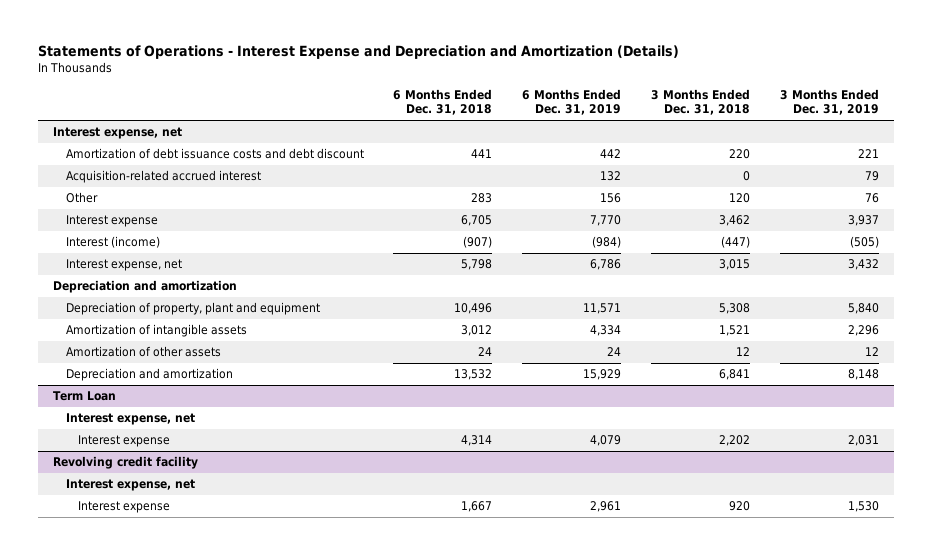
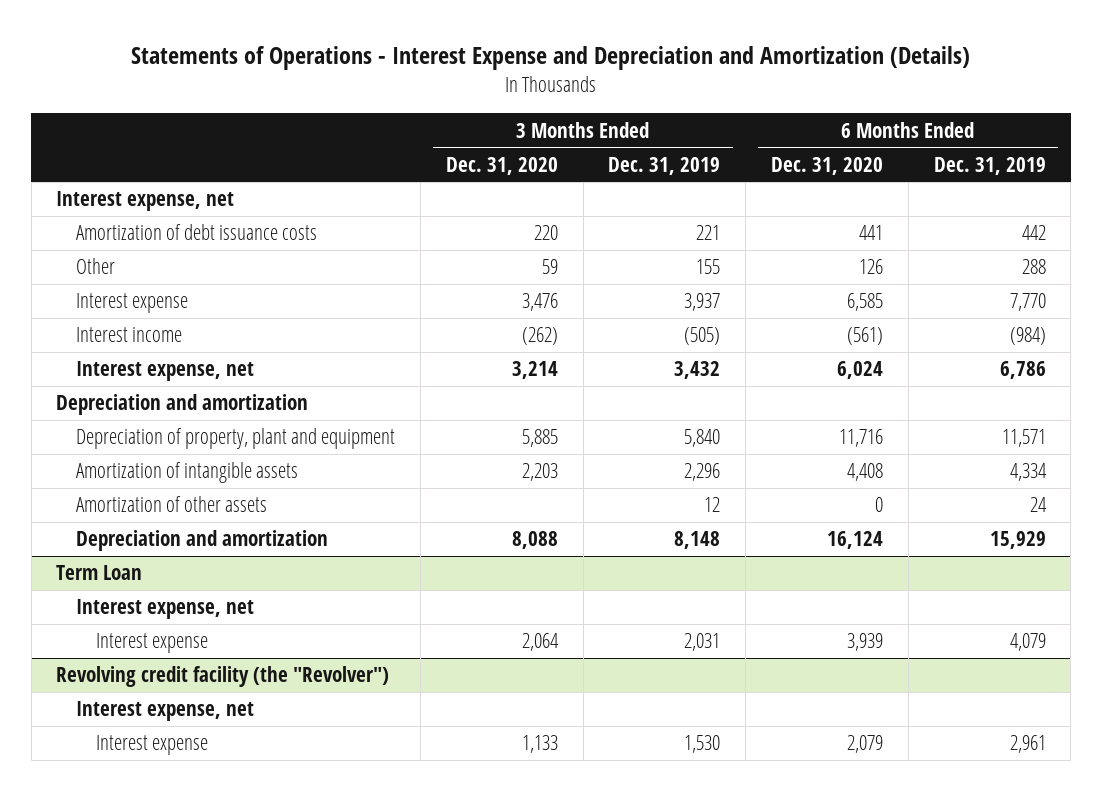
[393,89,493,116] 6 Months Ended Dec. 31, 2018 -> none
[650,89,750,116] 3 Months Ended Dec. 31, 2018 -> none
none -> [445,156,558,175] Dec. 31, 2020
none -> [770,156,883,175] Dec. 31, 2020
[65,170,261,184] Acquisition-related accrued interest -> none
[65,148,364,160] Amortization of debt issuance costs and debt discount -> [76,224,318,241] Amortization of debt issuance costs
[600,193,622,204] 156 -> [1021,259,1046,275] 288
[864,193,879,204] 76 -> [696,259,721,275] 155
[65,236,160,249] Interest (income) -> [76,327,183,343] Interest income
[52,456,198,470] Revolving credit facility -> [56,666,390,688] Revolving credit facility (the "Revolver")

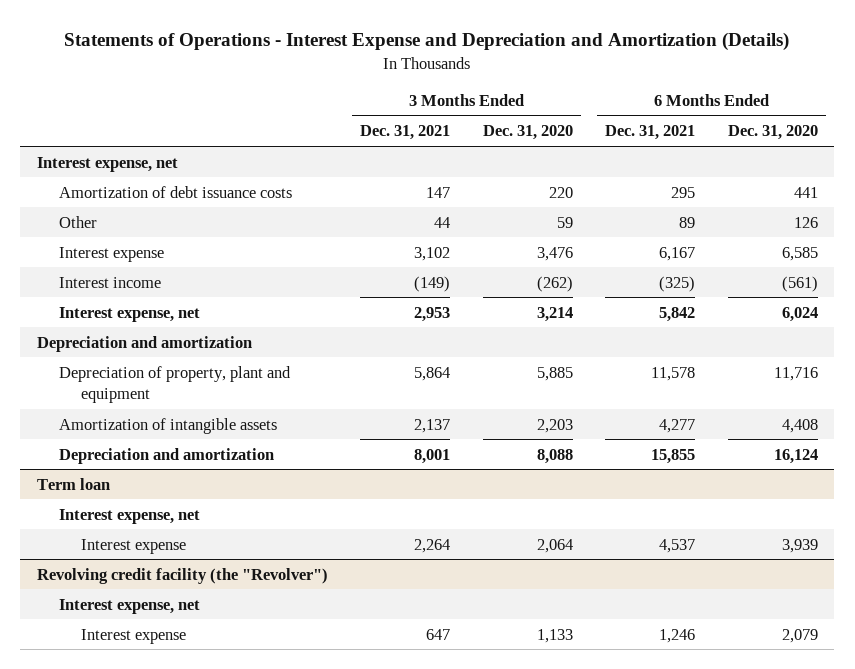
[608,156,721,175] Dec. 31, 2019 -> none
[933,156,1046,175] Dec. 31, 2019 -> none
none -> [360,125,451,141] Dec. 31, 2021
none -> [605,125,696,141] Dec. 31, 2021
[76,496,268,513] Amortization of other assets -> none
[56,565,143,581] Term Loan -> [36,477,110,490] Term loan

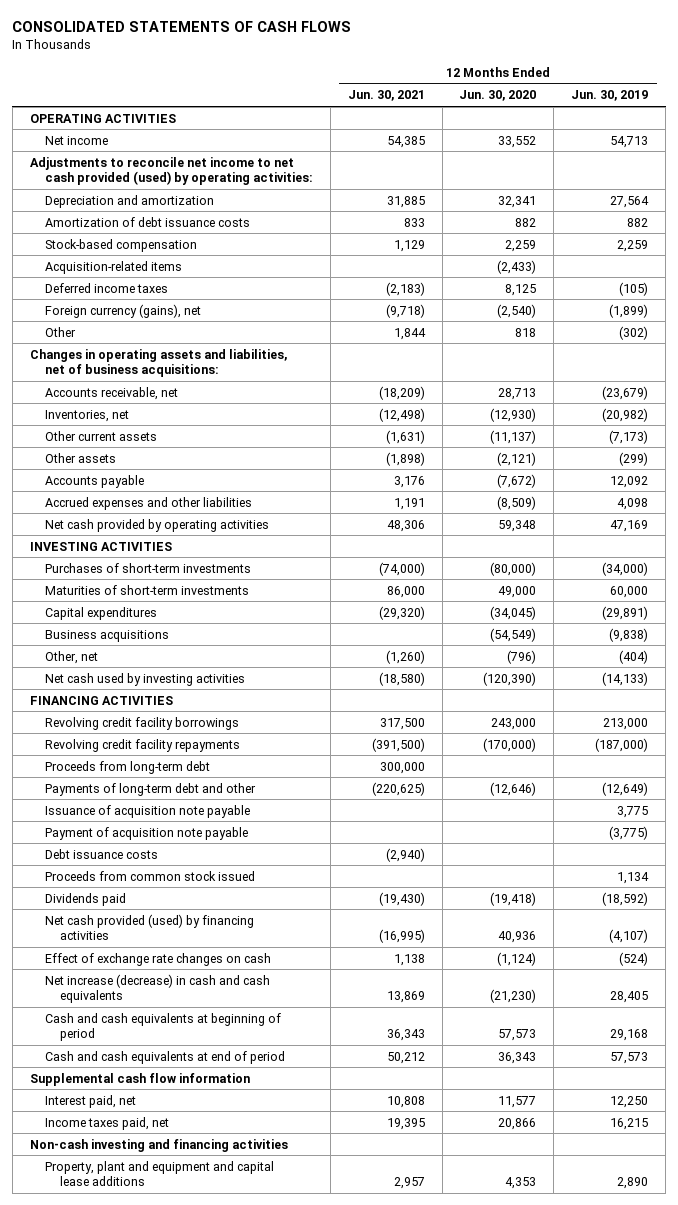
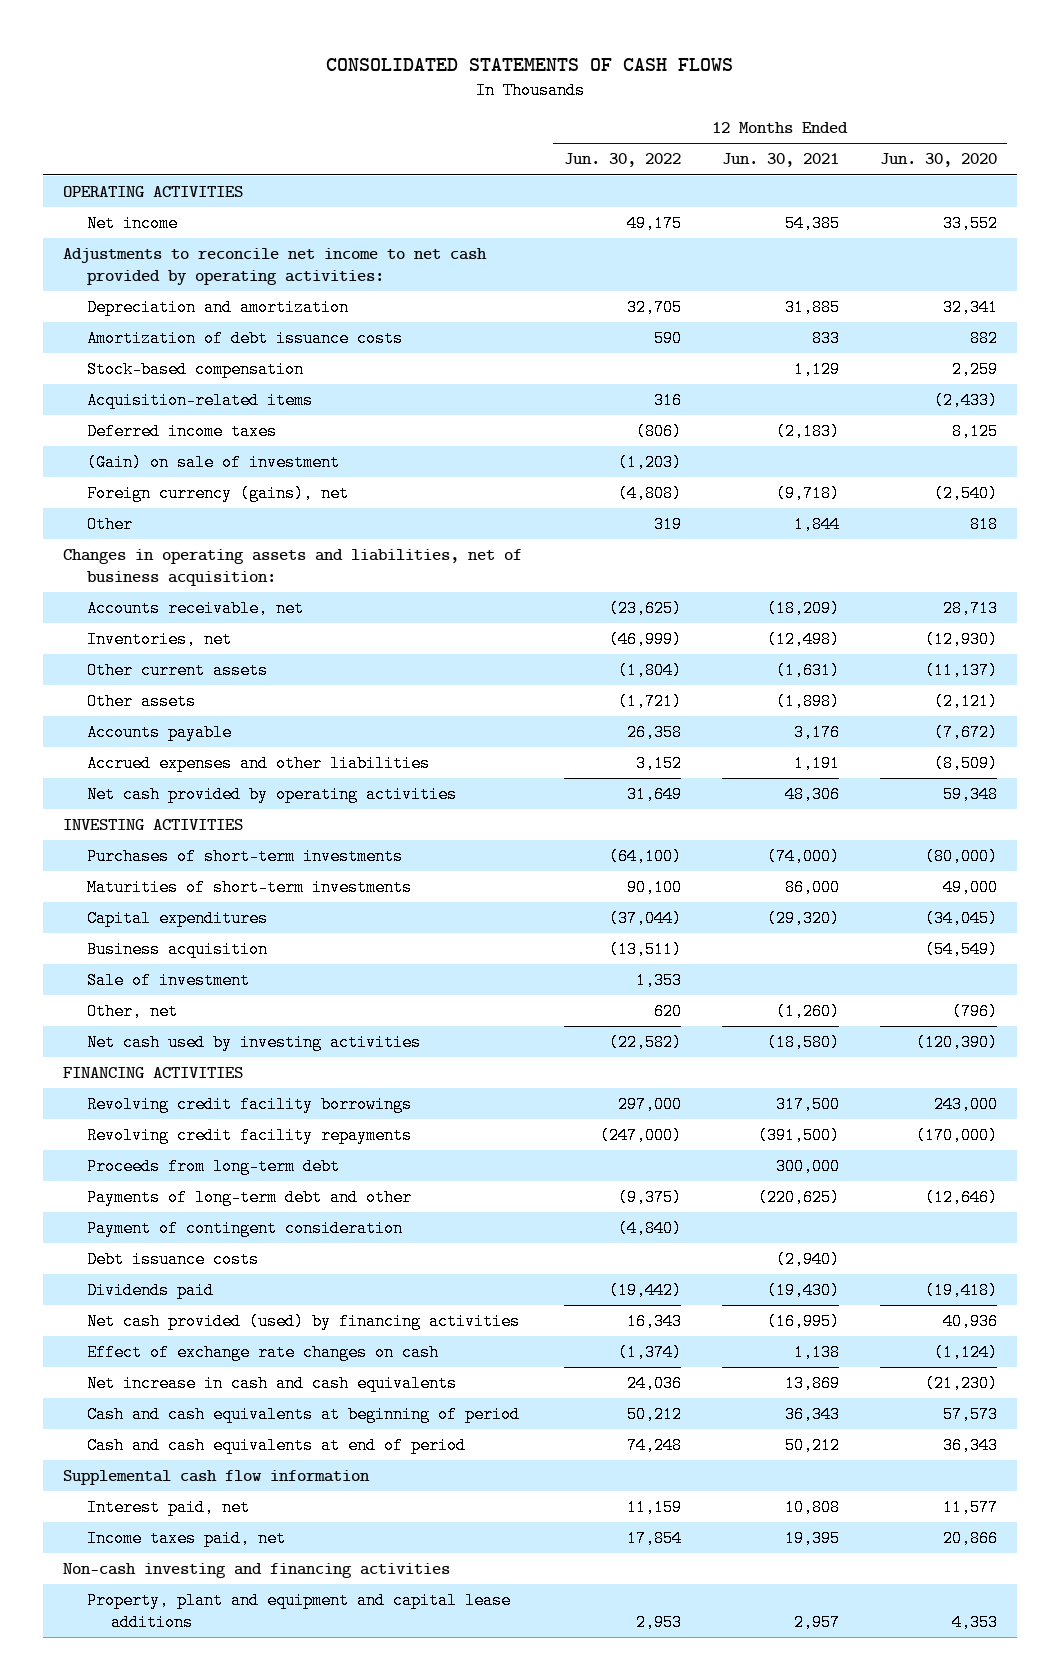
[571,90,649,102] Jun. 30, 2019 -> none
none -> [563,153,681,168] Jun. 30, 2022
[29,156,313,186] Adjustments to reconcile net income to net cash provided (used) by operating activities: -> [63,247,488,285] Adjustments to reconcile net income to net cash provided by operating activities:
none -> [87,453,341,471] (Gain) on sale of investment
[29,348,287,378] Changes in operating assets and liabilities, net of business acquisitions: -> [63,548,523,586] Changes in operating assets and liabilities, net of business acquisition:
[44,629,169,642] Business acquisitions -> [87,940,269,958] Business acquisition
none -> [87,971,251,989] Sale of investment
[44,804,250,818] Issuance of acquisition note payable -> none
[44,826,248,840] Payment of acquisition note payable -> none
none -> [87,1219,404,1237] Payment of contingent consideration
[44,870,255,881] Proceeds from common stock issued -> none
[44,973,270,1004] Net increase (decrease) in cash and cash equivalents -> [87,1374,458,1392] Net increase in cash and cash equivalents

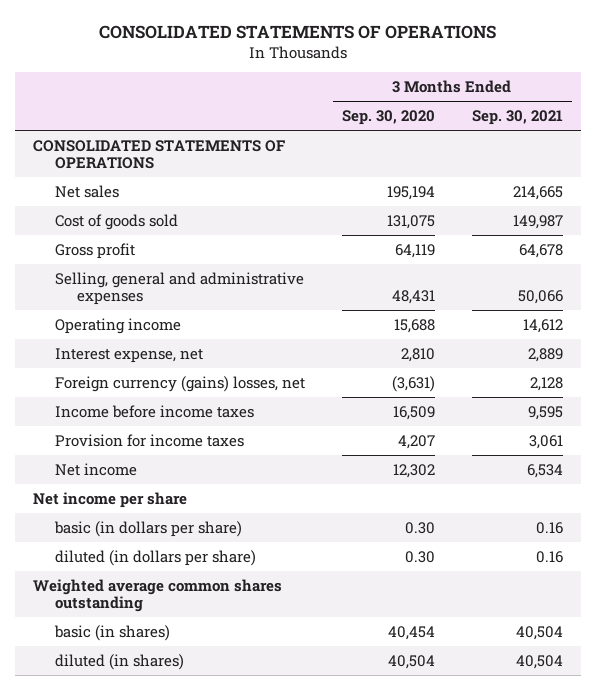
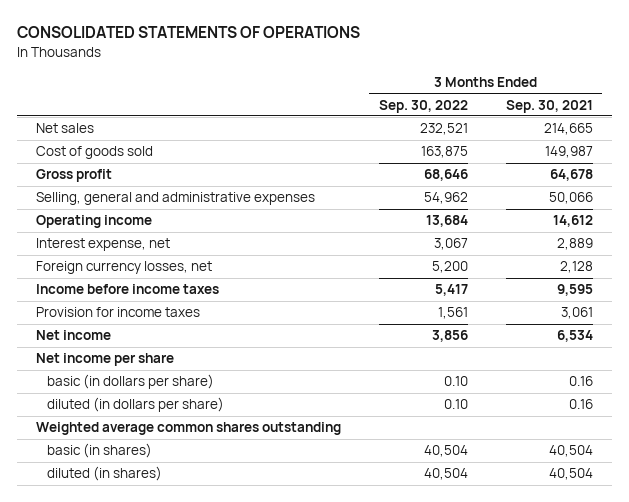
[341,110,435,126] Sep. 30, 2020 -> none
none -> [378,99,468,113] Sep. 30, 2022
[33,139,286,170] CONSOLIDATED STATEMENTS OF OPERATIONS -> none
[54,375,305,392] Foreign currency (gains) losses, net -> [35,261,212,275] Foreign currency losses, net

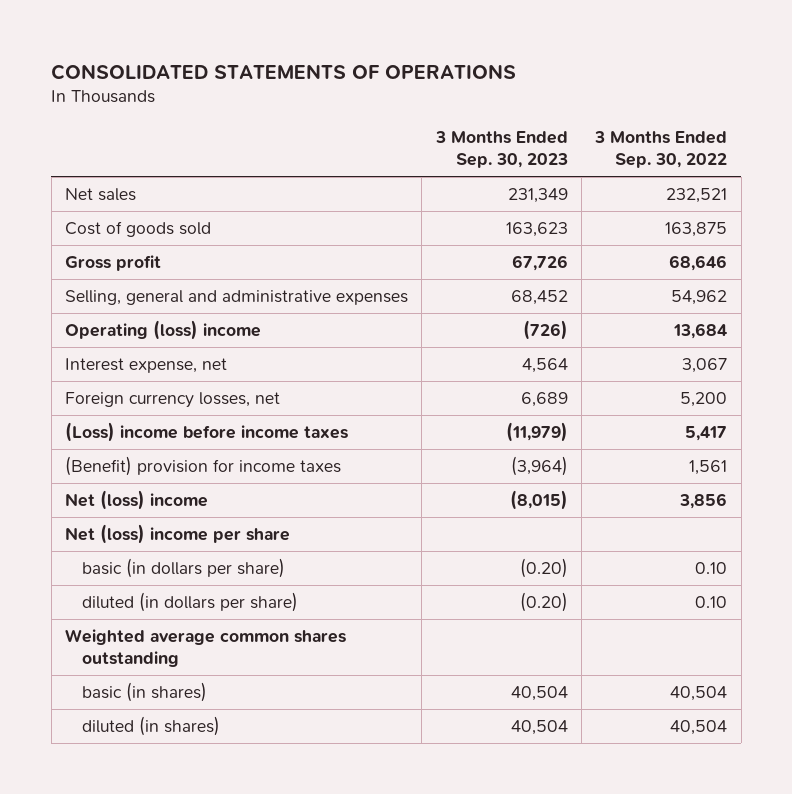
[505,99,593,113] Sep. 30, 2021 -> none
none -> [434,130,568,169] 3 Months Ended Sep. 30, 2023
[35,215,152,229] Operating income -> [65,319,262,340] Operating (loss) income
[35,284,219,295] Income before income taxes -> [65,421,349,442] (Loss) income before income taxes
[35,307,200,318] Provision for income taxes -> [65,455,342,476] (Benefit) provision for income taxes
[35,330,111,341] Net income -> [65,489,209,510] Net (loss) income
[35,353,174,367] Net income per share -> [65,523,291,544] Net (loss) income per share

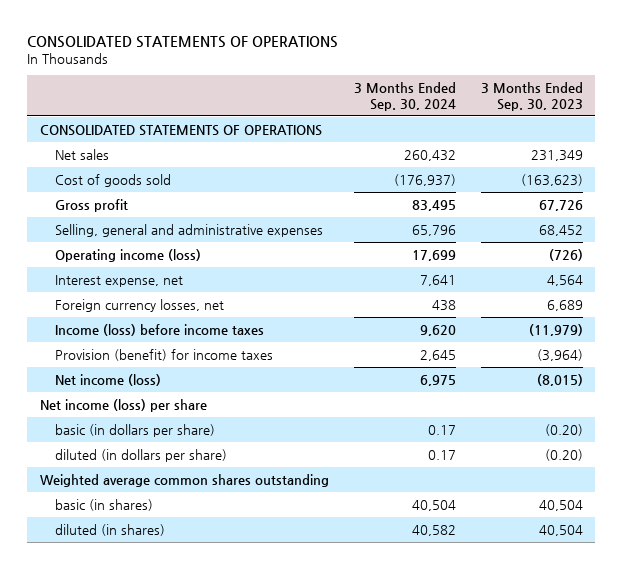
[594,130,728,169] 3 Months Ended Sep. 30, 2022 -> none
none -> [353,82,456,111] 3 Months Ended Sep. 30, 2024
none -> [39,124,322,136] CONSOLIDATED STATEMENTS OF OPERATIONS
[505,221,568,237] 163,623 -> [520,173,583,186] (163,623)
[65,319,262,340] Operating (loss) income -> [54,248,201,262] Operating income (loss)
[65,421,349,442] (Loss) income before income taxes -> [54,323,264,336] Income (loss) before income taxes
[65,455,342,476] (Benefit) provision for income taxes -> [54,348,273,361] Provision (benefit) for income taxes
[65,489,209,510] Net (loss) income -> [54,373,161,386] Net income (loss)
[65,523,291,544] Net (loss) income per share -> [39,398,207,412] Net income (loss) per share

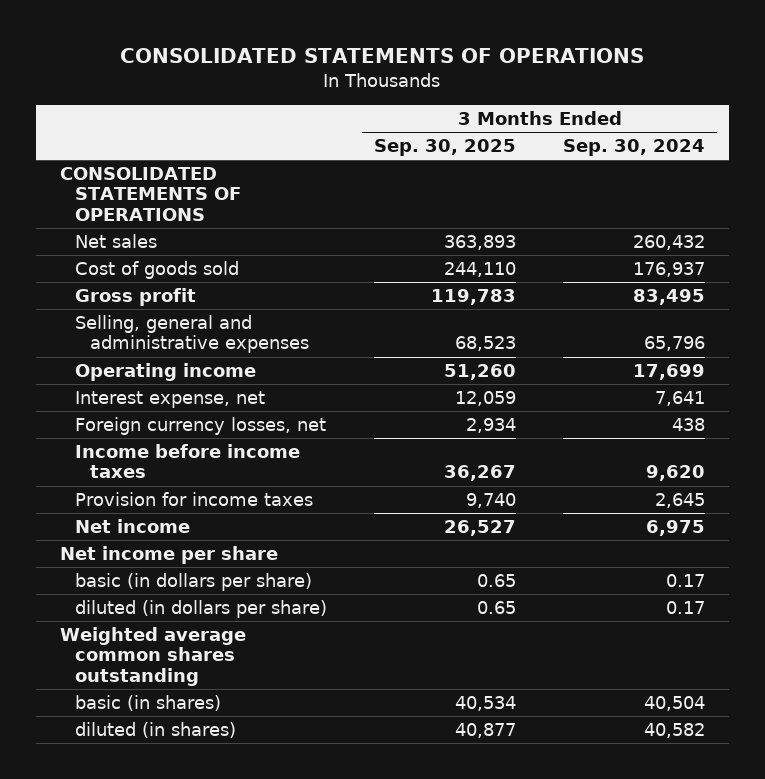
[480,82,583,111] 3 Months Ended Sep. 30, 2023 -> none
none -> [374,139,517,157] Sep. 30, 2025
[393,173,456,186] (176,937) -> [633,262,706,278] 176,937
[54,248,201,262] Operating income (loss) -> [75,363,257,382] Operating income
[54,323,264,336] Income (loss) before income taxes -> [75,444,301,479] Income before income taxes
[54,348,273,361] Provision (benefit) for income taxes -> [75,492,314,507] Provision for income taxes
[54,373,161,386] Net income (loss) -> [75,519,191,534] Net income
[39,398,207,412] Net income (loss) per share -> [59,546,278,565] Net income per share

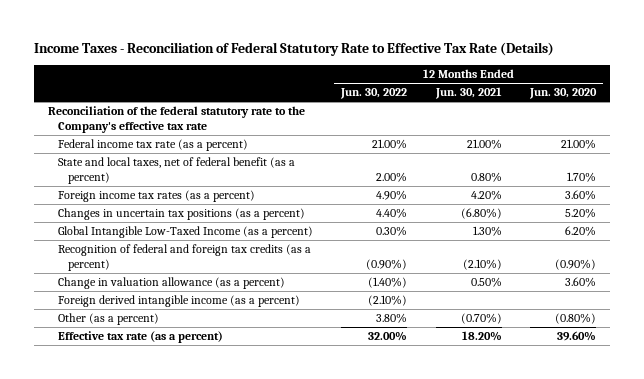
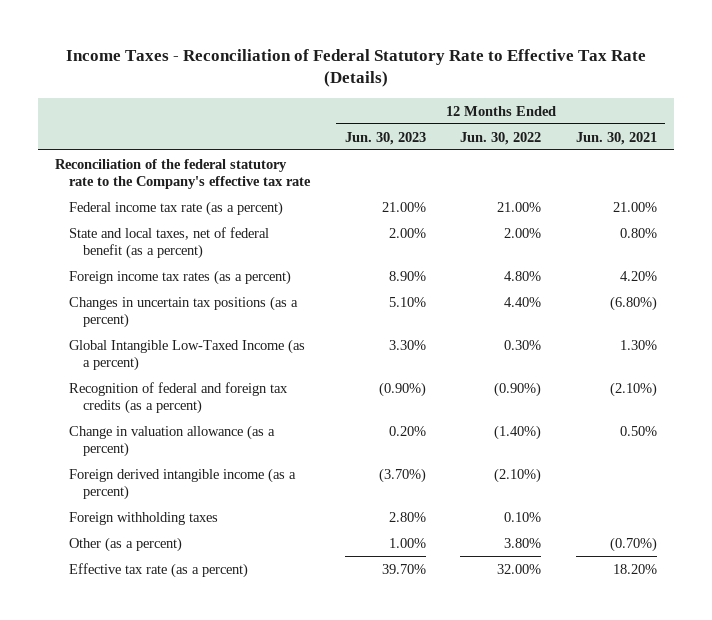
[528,88,597,100] Jun. 30, 2020 -> none
none -> [344,131,426,145] Jun. 30, 2023
[376,190,408,201] 4.90% -> [504,270,542,281] 4.80%
none -> [68,511,218,525] Foreign withholding taxes

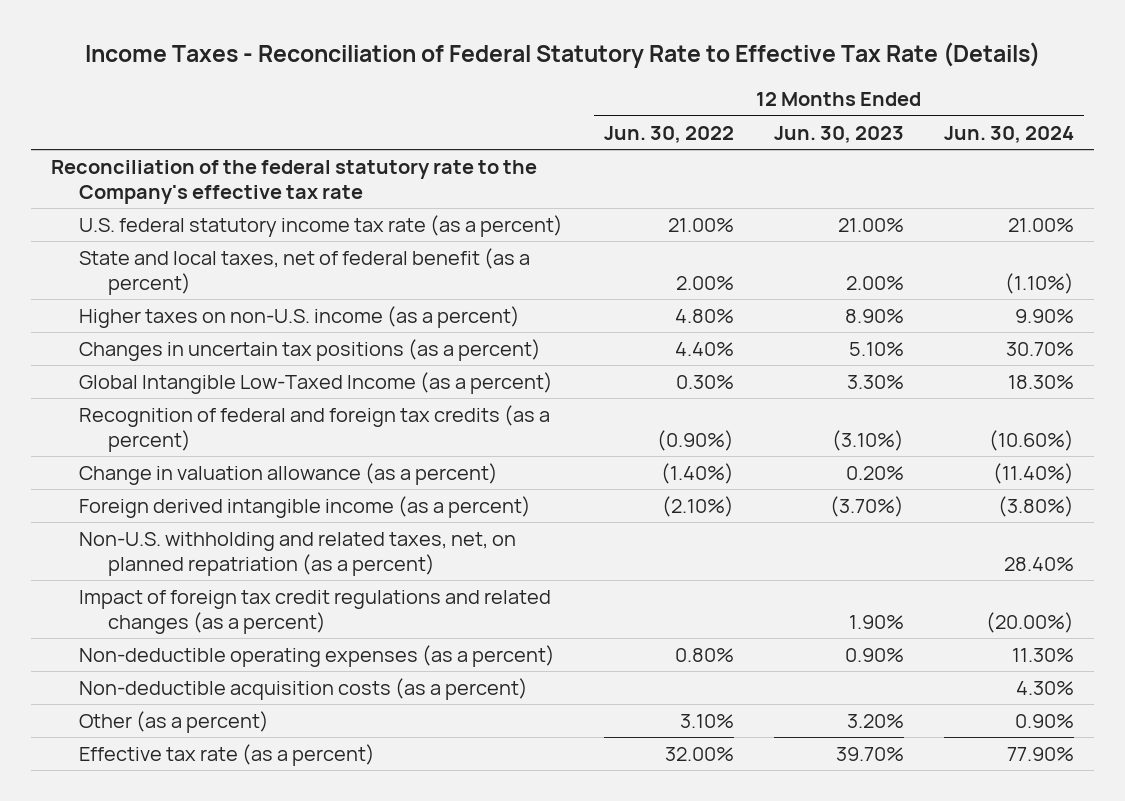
[575,131,657,145] Jun. 30, 2021 -> none
none -> [943,125,1074,143] Jun. 30, 2024
[68,200,283,216] Federal income tax rate (as a percent) -> [79,215,564,238] U.S. federal statutory income tax rate (as a percent)
[68,269,291,285] Foreign income tax rates (as a percent) -> [79,306,521,329] Higher taxes on non-U.S. income (as a percent)
[378,381,426,397] (0.90%) -> [831,429,904,451] (3.10%)
[68,511,218,525] Foreign withholding taxes -> none
none -> [79,532,517,576] Non-U.S. withholding and related taxes, net, on planned repatriation (as a percent)
none -> [79,590,552,634] Impact of foreign tax credit regulations and related changes (as a percent)
none -> [79,645,556,668] Non-deductible operating expenses (as a percent)
none -> [79,678,529,701] Non-deductible acquisition costs (as a percent)
[388,537,426,548] 1.00% -> [846,714,904,729] 3.20%
[504,537,542,548] 3.80% -> [679,714,734,729] 3.10%

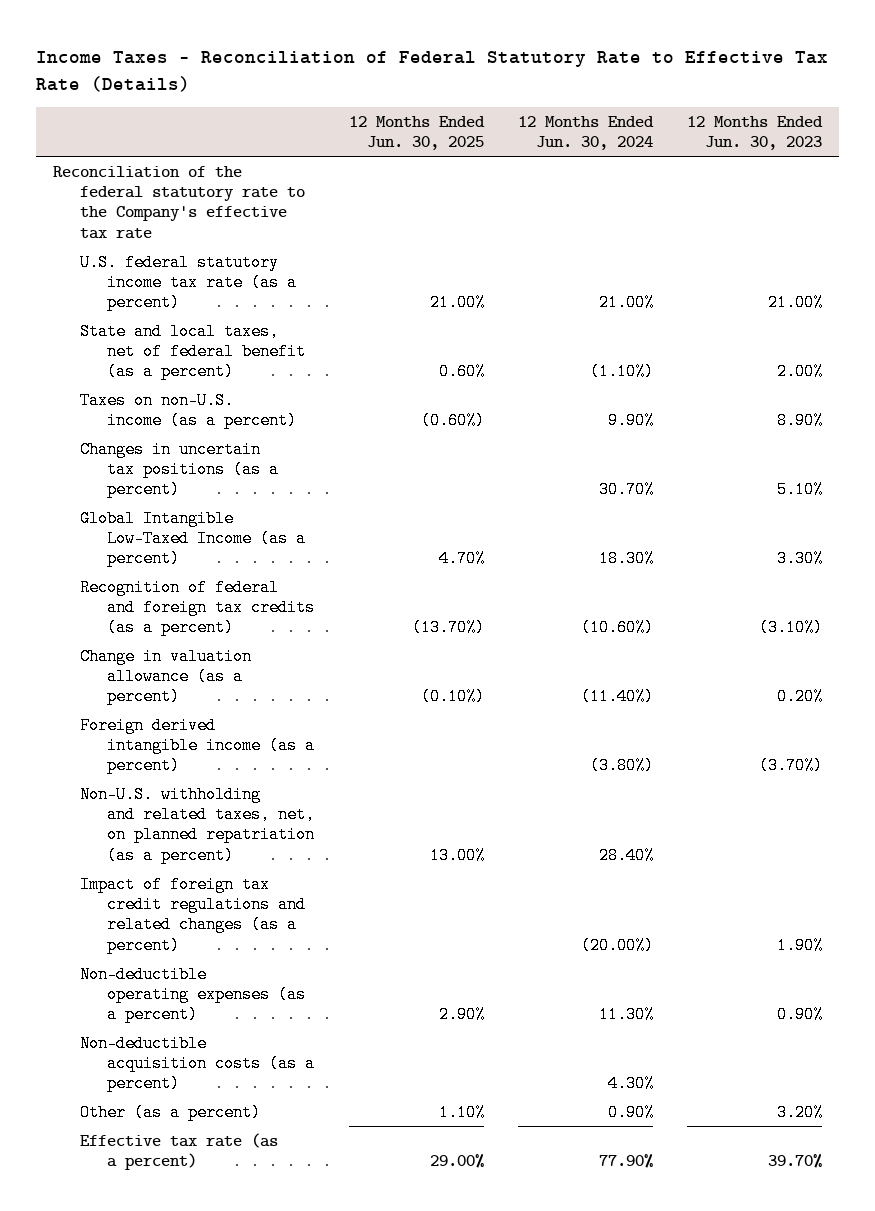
[603,125,734,143] Jun. 30, 2022 -> none
none -> [348,116,485,151] 12 Months Ended Jun. 30, 2025
[79,306,521,329] Higher taxes on non-U.S. income (as a percent) -> [80,391,298,429] Taxes on non-U.S. income (as a percent)

